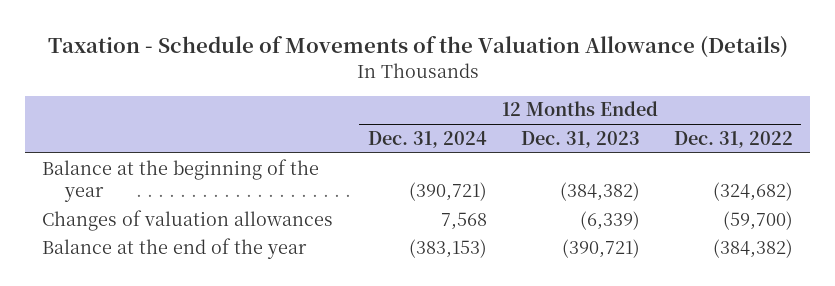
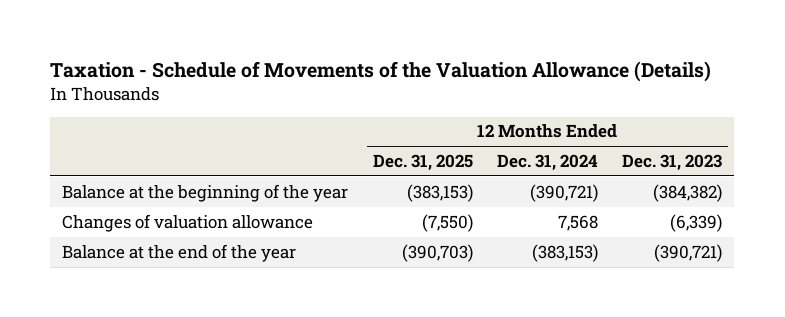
[673,130,793,148] Dec. 31, 2022 -> none
none -> [372,154,473,172] Dec. 31, 2025
[42,209,334,231] Changes of valuation allowances -> [62,213,314,232] Changes of valuation allowance

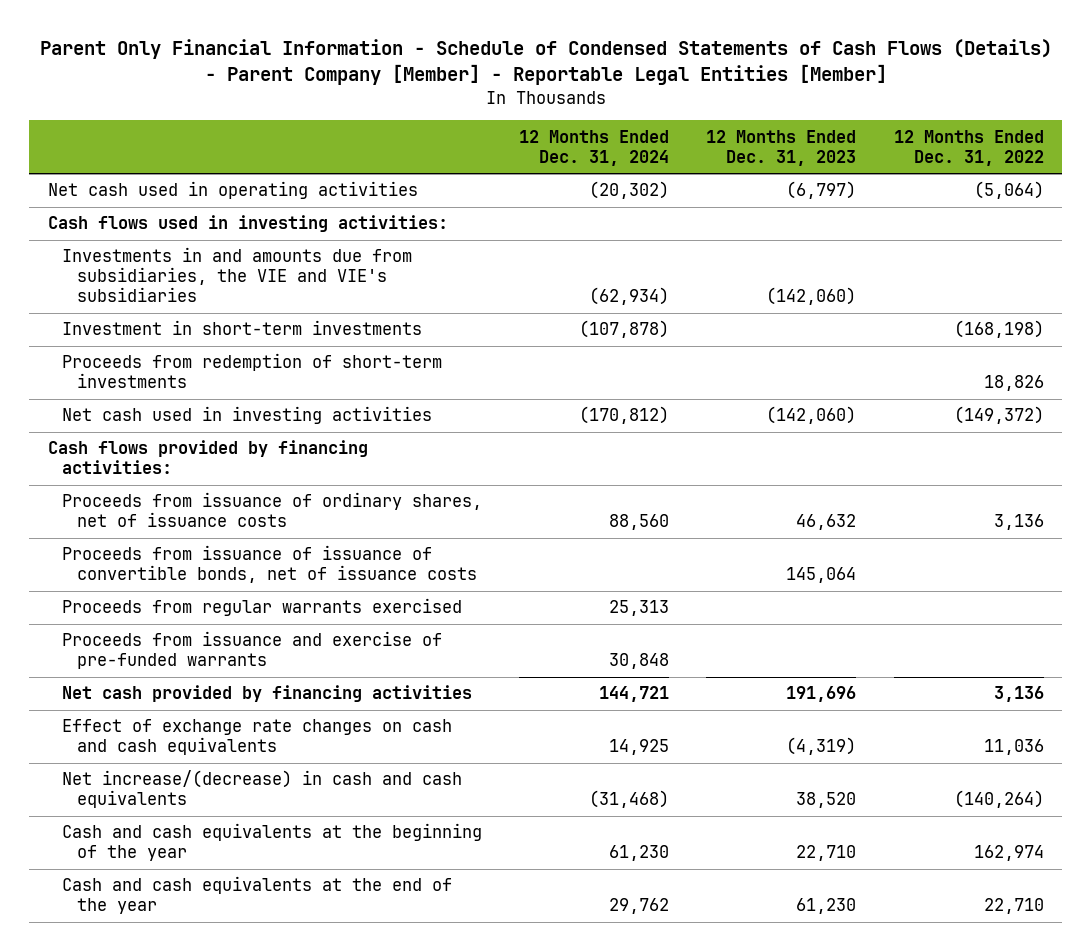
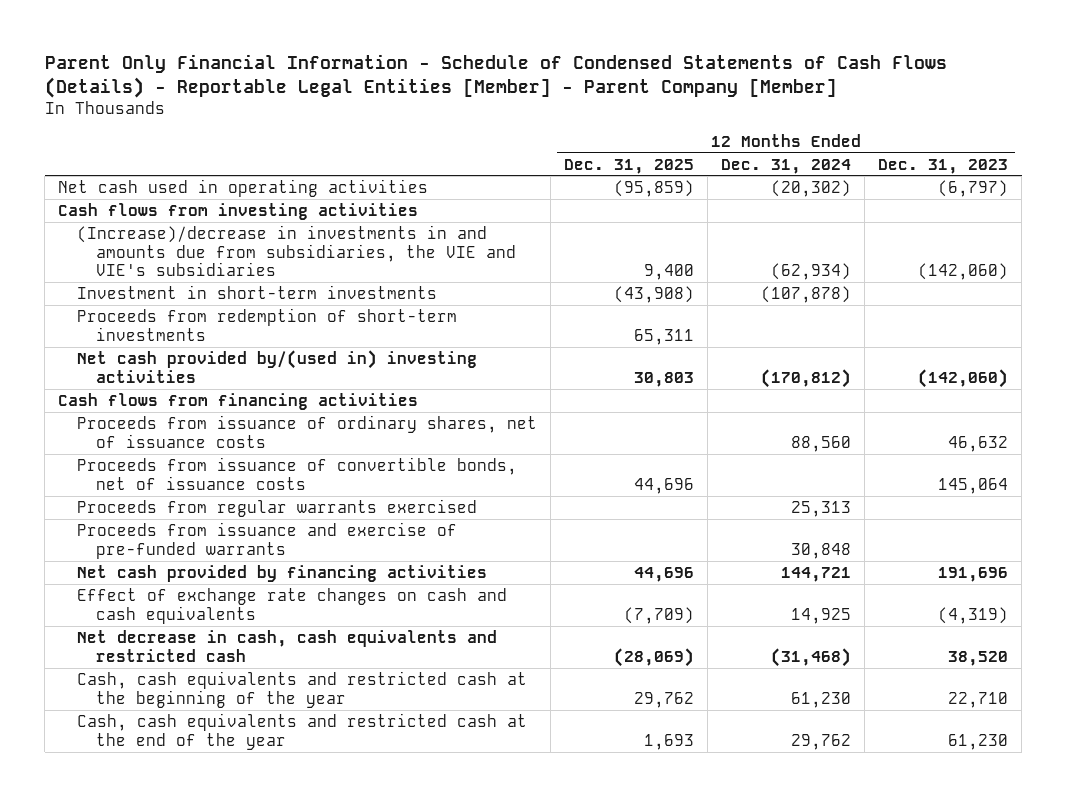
[39,39,1052,86] Parent Only Financial Information - Schedule of Condensed Statements of Cash Flows (Details) - Parent Company [Member] - Reportable Legal Entities [Member] -> [44,53,947,99] Parent Only Financial Information - Schedule of Condensed Statements of Cash Flows (Details) - Reportable Legal Entities [Member] - Parent Company [Member]
[893,129,1044,166] 12 Months Ended Dec. 31, 2022 -> none
none -> [564,158,695,174] Dec. 31, 2025
[47,215,448,233] Cash flows used in investing activities: -> [58,202,419,220] Cash flows from investing activities
[62,247,413,303] Investments in and amounts due from subsidiaries, the VIE and VIE's subsidiaries -> [77,224,516,277] (Increase)/decrease in investments in and amounts due from subsidiaries, the VIE and VIE's subsidiaries
[62,406,433,425] Net cash used in investing activities -> [77,349,478,383] Net cash provided by/(used in) investing activities
[47,440,368,475] Cash flows provided by financing activities: -> [58,392,419,410] Cash flows from financing activities
[62,545,477,584] Proceeds from issuance of issuance of convertible bonds, net of issuance costs -> [77,456,518,490] Proceeds from issuance of convertible bonds, net of issuance costs
[62,770,463,809] Net increase/(decrease) in cash and cash equivalents -> [77,629,498,662] Net decrease in cash, cash equivalents and restricted cash
[62,823,483,862] Cash and cash equivalents at the beginning of the year -> [77,670,528,708] Cash, cash equivalents and restricted cash at the beginning of the year
[62,876,453,915] Cash and cash equivalents at the end of the year -> [77,712,528,750] Cash, cash equivalents and restricted cash at the end of the year

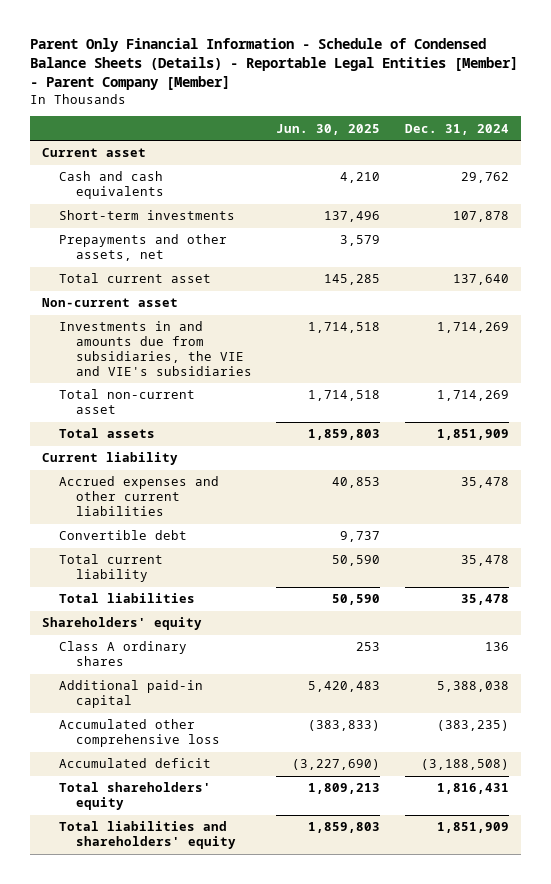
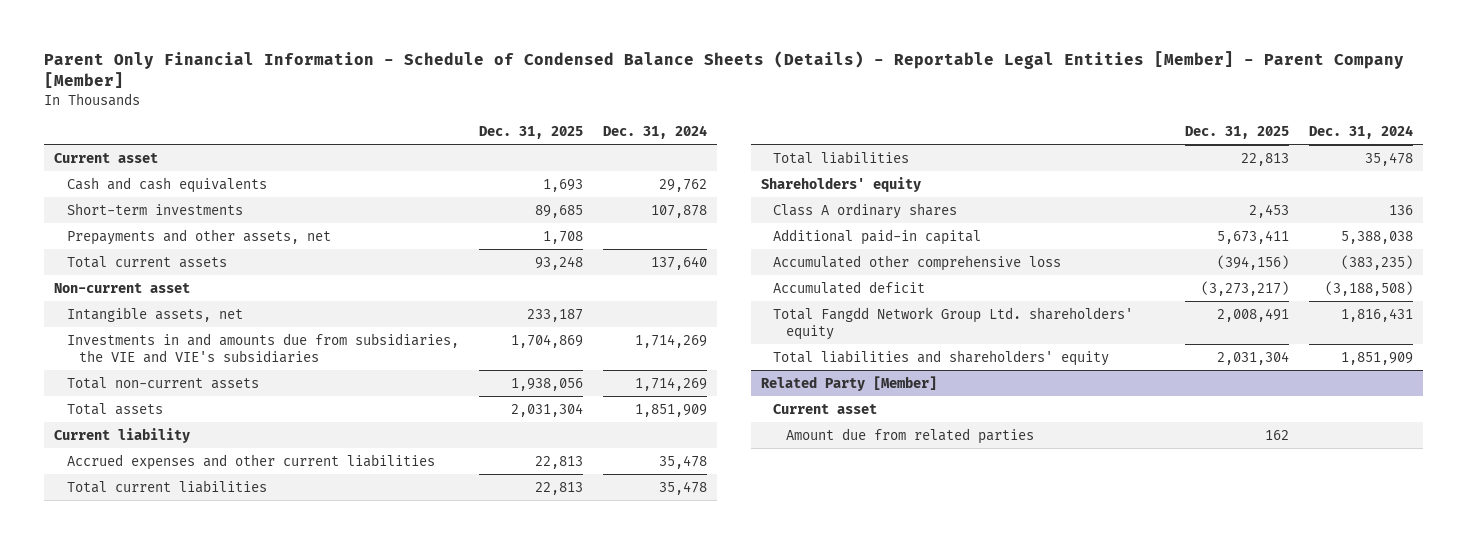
[276,123,381,135] Jun. 30, 2025 -> none
none -> [478,126,583,140] Dec. 31, 2025
[58,273,211,284] Total current asset -> [66,255,227,268] Total current assets
none -> [66,306,243,322] Intangible assets, net
[58,389,195,415] Total non-current asset -> [66,376,259,389] Total non-current assets
[58,530,187,541] Convertible debt -> none
[58,554,163,583] Total current liability -> [66,479,267,493] Total current liabilities
[58,782,211,811] Total shareholders' equity -> [773,306,1134,340] Total Fangdd Network Group Ltd. shareholders' equity
none -> [760,375,937,391] Related Party [Member]
none -> [773,403,878,414] Current asset
none -> [786,427,1035,444] Amount due from related parties

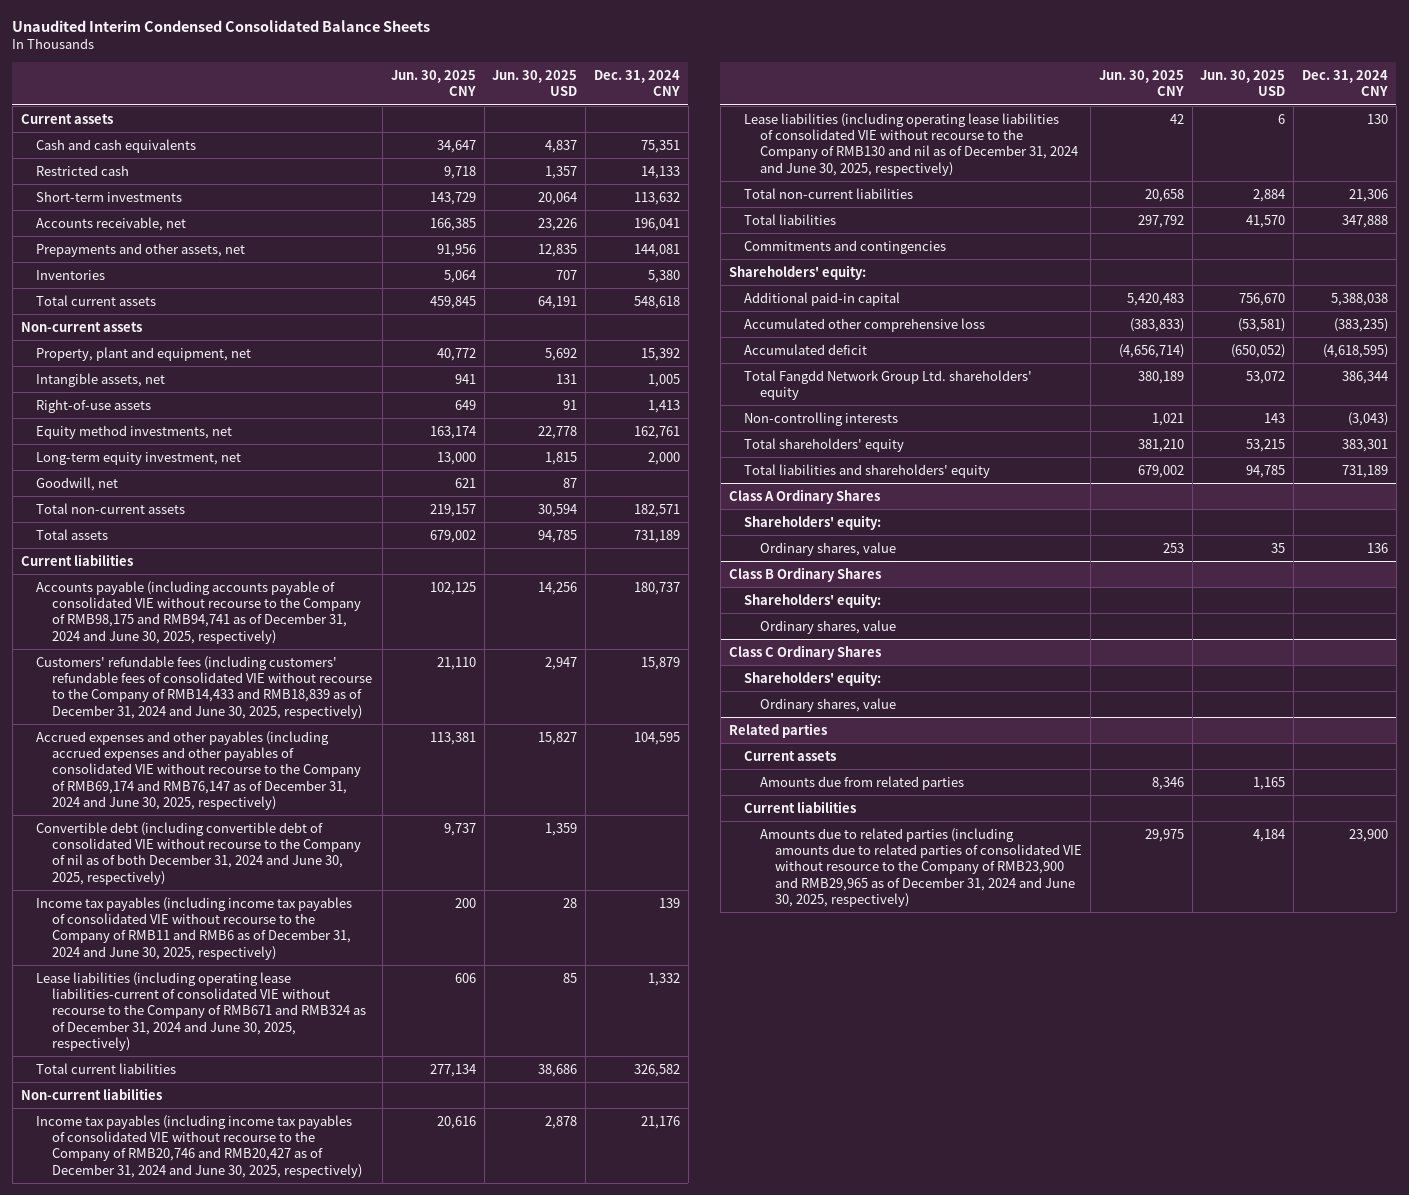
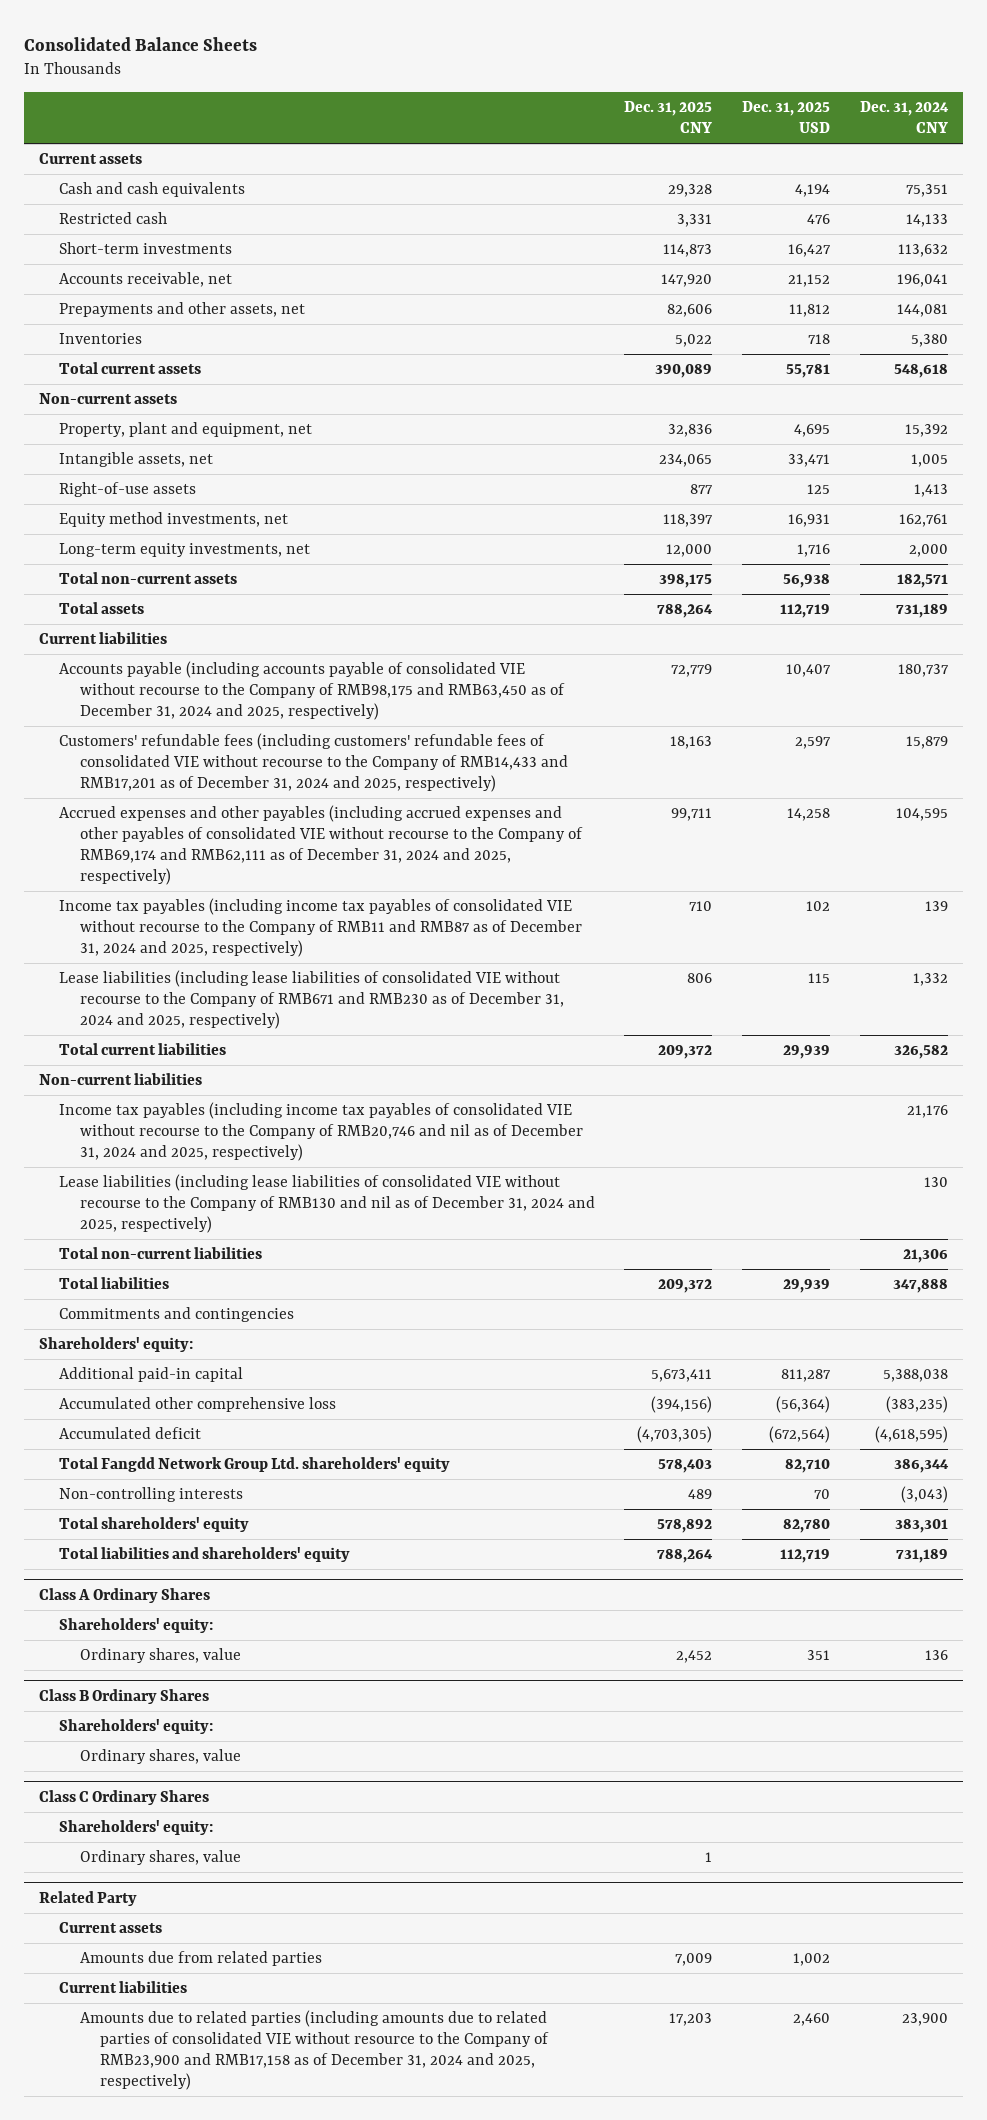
[12,20,431,33] Unaudited Interim Condensed Consolidated Balance Sheets -> [23,36,257,51] Consolidated Balance Sheets
[390,69,476,97] Jun. 30, 2025 CNY -> none
[492,69,578,97] Jun. 30, 2025 USD -> none
none -> [624,100,713,133] Dec. 31, 2025 CNY
none -> [742,100,831,133] Dec. 31, 2025 USD
[36,476,119,491] Goodwill, net -> none
[36,451,242,465] Long-term equity investment, net -> [59,543,311,558] Long-term equity investments, net
[36,821,361,885] Convertible debt (including convertible debt of consolidated VIE without recourse to the Company of nil as of both December 31, 2024 and June 30, 2025, respectively) -> none
[36,580,361,644] Accounts payable (including accounts payable of consolidated VIE without recourse to the Company of RMB98,175 and RMB94,741 as of December 31, 2024 and June 30, 2025, respectively) -> [59,661,565,721] Accounts payable (including accounts payable of consolidated VIE without recourse to the Company of RMB98,175 and RMB63,450 as of December 31, 2024 and 2025, respectively)
[36,655,372,719] Customers' refundable fees (including customers' refundable fees of consolidated VIE without recourse to the Company of RMB14,433 and RMB18,839 as of December 31, 2024 and June 30, 2025, respectively) -> [59,733,568,793] Customers' refundable fees (including customers' refundable fees of consolidated VIE without recourse to the Company of RMB14,433 and RMB17,201 as of December 31, 2024 and 2025, respectively)
[36,730,361,811] Accrued expenses and other payables (including accrued expenses and other payables of consolidated VIE without recourse to the Company of RMB69,174 and RMB76,147 as of December 31, 2024 and June 30, 2025, respectively) -> [59,805,583,886] Accrued expenses and other payables (including accrued expenses and other payables of consolidated VIE without recourse to the Company of RMB69,174 and RMB62,111 as of December 31, 2024 and 2025, respectively)
[36,896,353,960] Income tax payables (including income tax payables of consolidated VIE without recourse to the Company of RMB11 and RMB6 as of December 31, 2024 and June 30, 2025, respectively) -> [59,898,582,958] Income tax payables (including income tax payables of consolidated VIE without recourse to the Company of RMB11 and RMB87 as of December 31, 2024 and 2025, respectively)
[36,971,366,1052] Lease liabilities (including operating lease liabilities-current of consolidated VIE without recourse to the Company of RMB671 and RMB324 as of December 31, 2024 and June 30, 2025, respectively) -> [59,970,564,1030] Lease liabilities (including lease liabilities of consolidated VIE without recourse to the Company of RMB671 and RMB230 as of December 31, 2024 and 2025, respectively)
[36,1114,362,1178] Income tax payables (including income tax payables of consolidated VIE without recourse to the Company of RMB20,746 and RMB20,427 as of December 31, 2024 and June 30, 2025, respectively) -> [59,1102,583,1162] Income tax payables (including income tax payables of consolidated VIE without recourse to the Company of RMB20,746 and nil as of December 31, 2024 and 2025, respectively)
[744,112,1078,176] Lease liabilities (including operating lease liabilities of consolidated VIE without recourse to the Company of RMB130 and nil as of December 31, 2024 and June 30, 2025, respectively) -> [59,1174,595,1234] Lease liabilities (including lease liabilities of consolidated VIE without recourse to the Company of RMB130 and nil as of December 31, 2024 and 2025, respectively)
[728,722,827,738] Related parties -> [38,1890,137,1906] Related Party
[759,827,1083,908] Amounts due to related parties (including amounts due to related parties of consolidated VIE without resource to the Company of RMB23,900 and RMB29,965 as of December 31, 2024 and June 30, 2025, respectively) -> [79,2010,549,2091] Amounts due to related parties (including amounts due to related parties of consolidated VIE without resource to the Company of RMB23,900 and RMB17,158 as of December 31, 2024 and 2025, respectively)

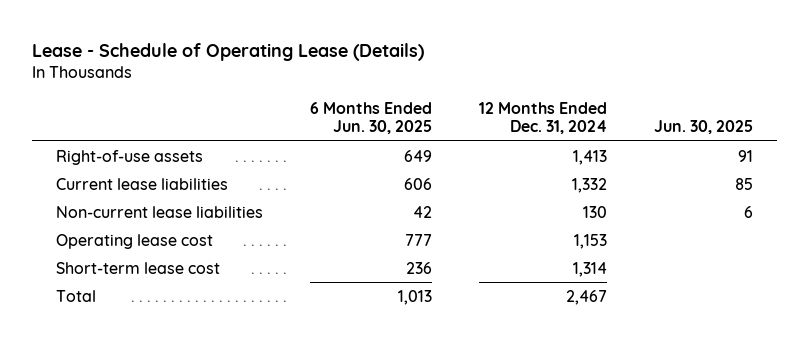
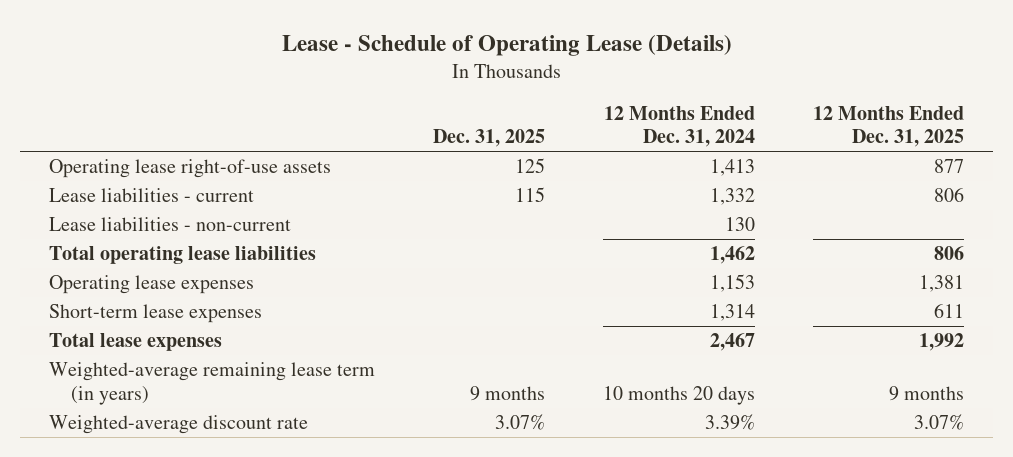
[310,101,433,135] 6 Months Ended Jun. 30, 2025 -> none
[654,120,754,135] Jun. 30, 2025 -> none
none -> [433,129,546,148] Dec. 31, 2025
none -> [812,105,964,148] 12 Months Ended Dec. 31, 2025
[55,149,203,165] Right-of-use assets -> [49,159,332,179] Operating lease right-of-use assets
[55,177,228,190] Current lease liabilities -> [49,188,255,203] Lease liabilities - current
[55,205,263,218] Non-current lease liabilities -> [49,217,292,232] Lease liabilities - non-current
none -> [49,246,317,265] Total operating lease liabilities
[55,233,213,249] Operating lease cost -> [49,275,255,295] Operating lease expenses
[55,261,220,274] Short-term lease cost -> [49,304,263,324] Short-term lease expenses
[55,289,96,302] Total -> [49,333,223,352] Total lease expenses
none -> [49,362,376,405] Weighted-average remaining lease term (in years)
none -> [49,415,309,435] Weighted-average discount rate

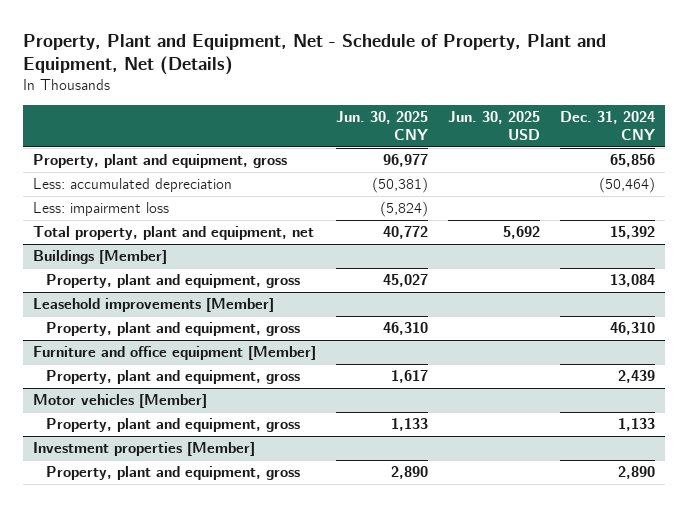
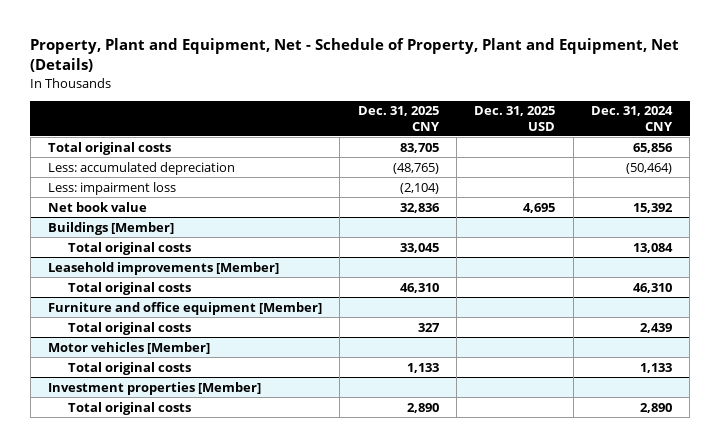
[336,111,429,140] Jun. 30, 2025 CNY -> none
[448,111,541,140] Jun. 30, 2025 USD -> none
none -> [357,106,440,131] Dec. 31, 2025 CNY
none -> [474,106,556,131] Dec. 31, 2025 USD
[33,154,288,169] Property, plant and equipment, gross -> [48,141,172,155] Total original costs
[33,226,315,241] Total property, plant and equipment, net -> [48,201,148,212] Net book value
[45,274,300,289] Property, plant and equipment, gross -> [68,241,192,255] Total original costs
[45,322,300,337] Property, plant and equipment, gross -> [68,281,192,295] Total original costs
[45,370,300,385] Property, plant and equipment, gross -> [68,321,192,335] Total original costs
[45,418,300,433] Property, plant and equipment, gross -> [68,361,192,375] Total original costs
[45,466,300,481] Property, plant and equipment, gross -> [68,401,192,415] Total original costs

